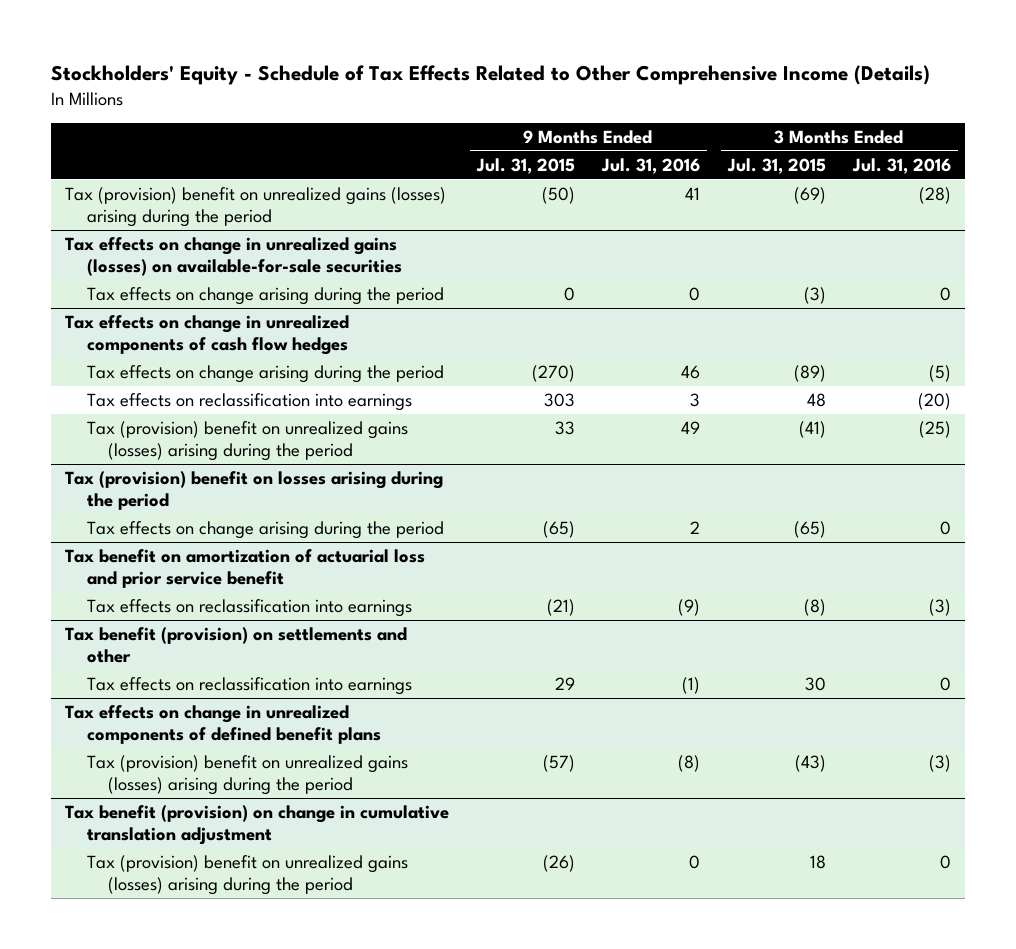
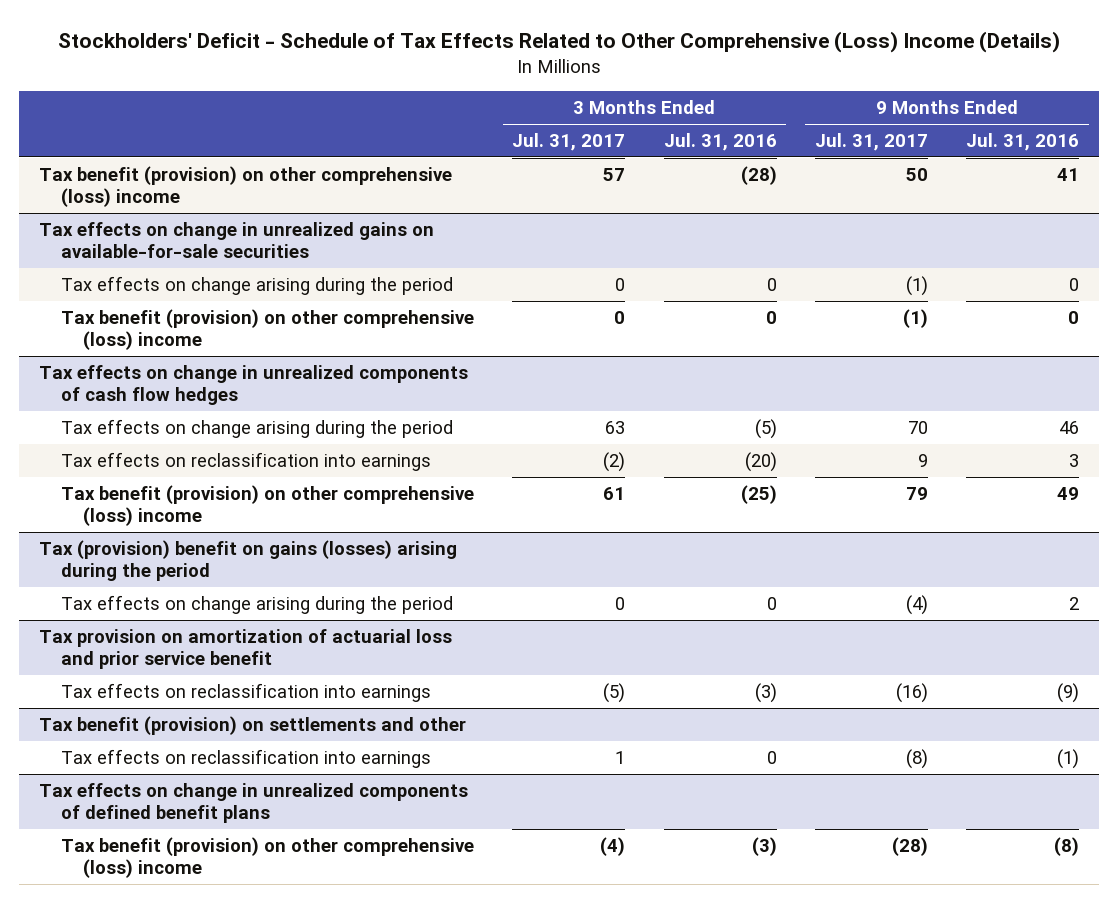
[51,64,931,85] Stockholders' Equity - Schedule of Tax Effects Related to Other Comprehensive Income (Details) -> [57,31,1060,54] Stockholders' Deficit - Schedule of Tax Effects Related to Other Comprehensive (Loss) Income (Details)
[475,157,575,174] Jul. 31, 2015 -> none
[726,157,826,174] Jul. 31, 2015 -> none
none -> [512,132,626,151] Jul. 31, 2017
none -> [815,132,929,151] Jul. 31, 2017
[65,186,447,228] Tax (provision) benefit on unrealized gains (losses) arising during the period -> [38,165,452,208] Tax benefit (provision) on other comprehensive (loss) income
[65,236,402,277] Tax effects on change in unrealized gains (losses) on available-for-sale securities -> [38,221,434,259] Tax effects on change in unrealized gains on available-for-sale securities
none -> [60,308,474,351] Tax benefit (provision) on other comprehensive (loss) income
[86,420,408,462] Tax (provision) benefit on unrealized gains (losses) arising during the period -> [60,484,474,527] Tax benefit (provision) on other comprehensive (loss) income
[65,470,444,511] Tax (provision) benefit on losses arising during the period -> [38,539,457,582] Tax (provision) benefit on gains (losses) arising during the period
[65,548,426,589] Tax benefit on amortization of actuarial loss and prior service benefit -> [38,628,452,670] Tax provision on amortization of actuarial loss and prior service benefit
[65,804,450,846] Tax benefit (provision) on change in cumulative translation adjustment -> none
[86,854,408,896] Tax (provision) benefit on unrealized gains (losses) arising during the period -> none
[86,754,408,796] Tax (provision) benefit on unrealized gains (losses) arising during the period -> [60,836,474,879] Tax benefit (provision) on other comprehensive (loss) income

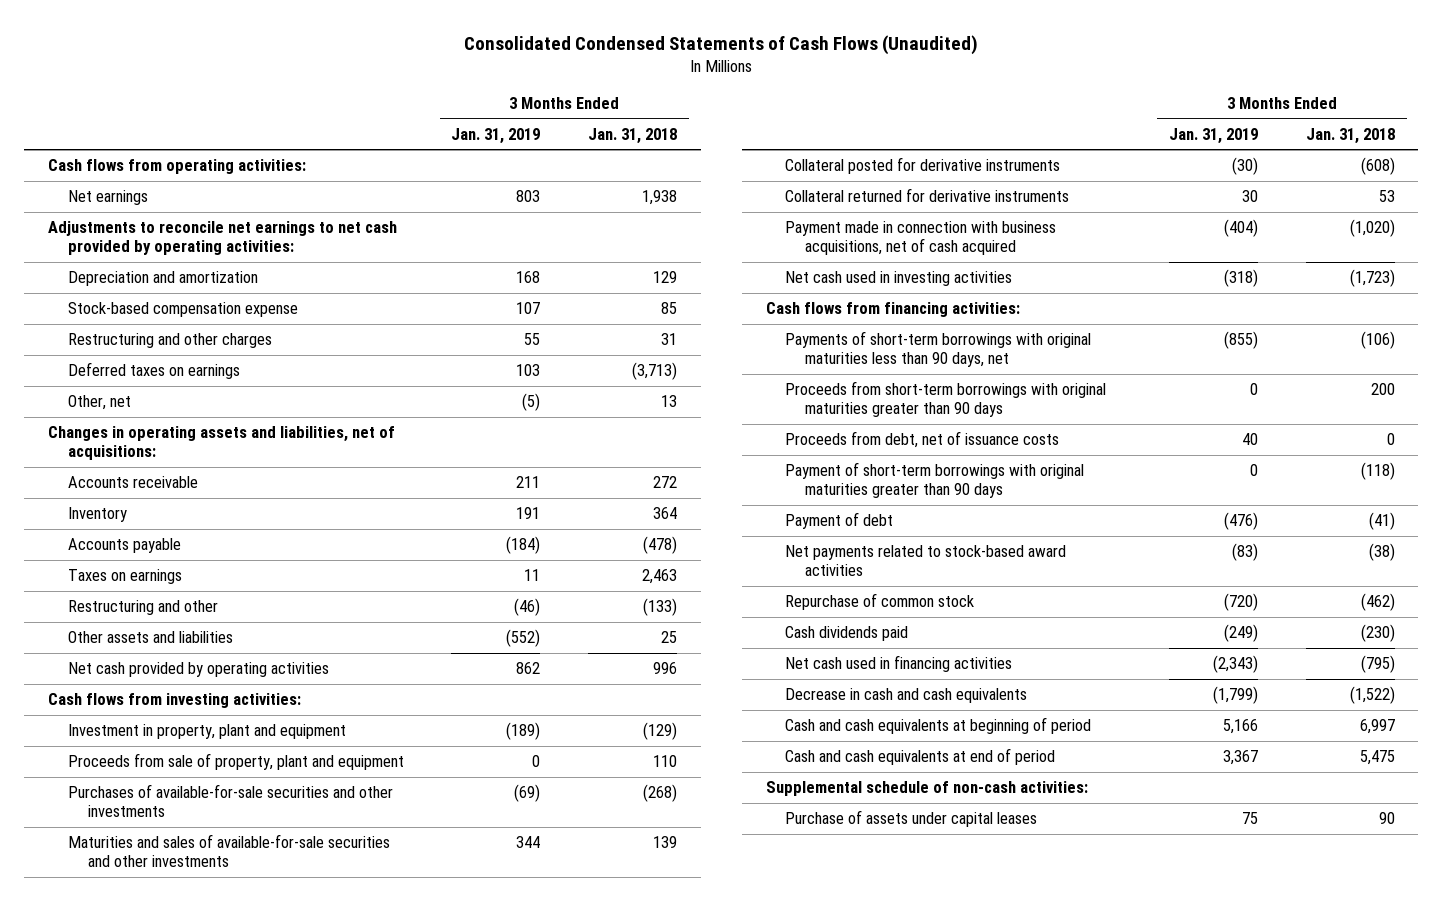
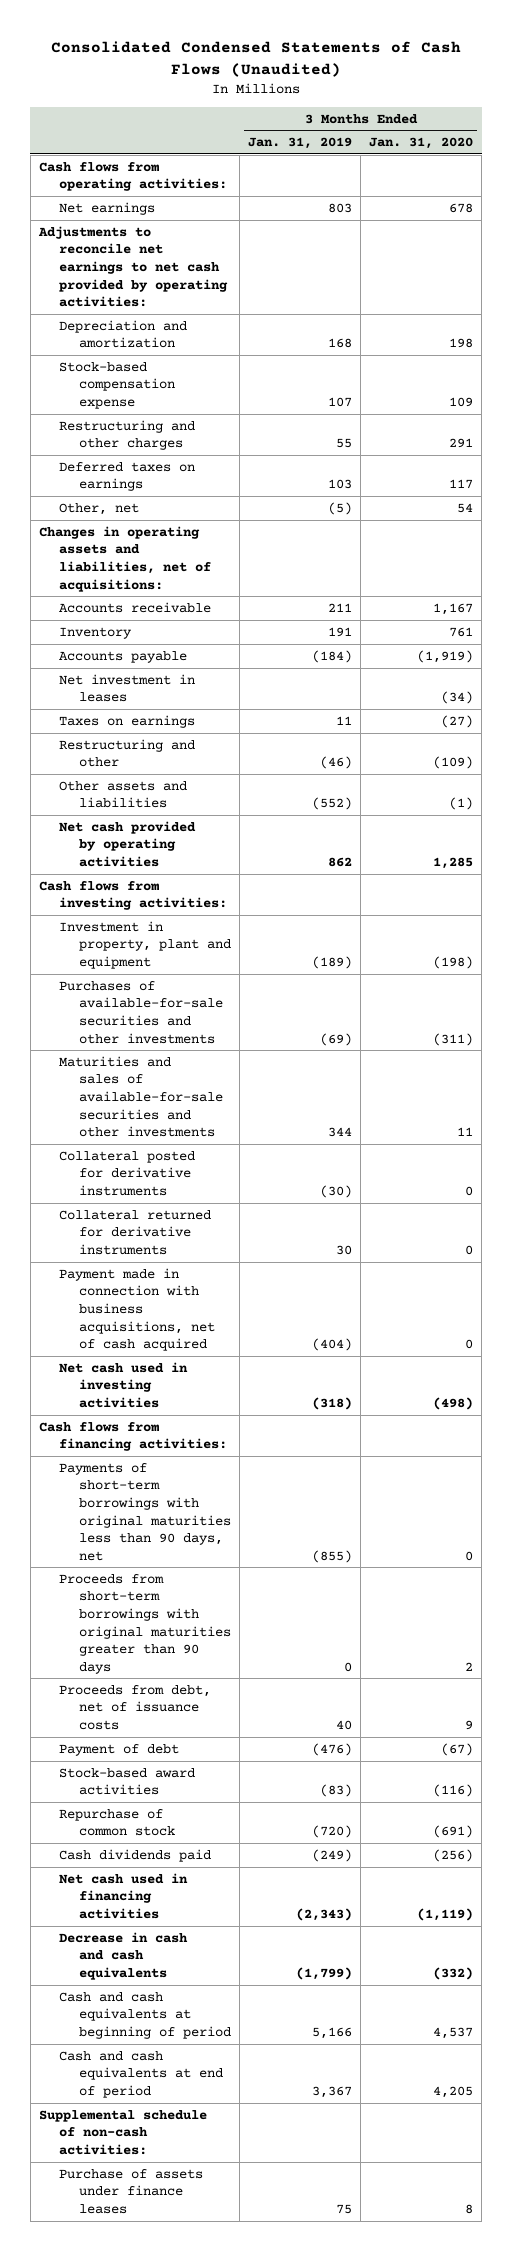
[588,127,678,144] Jan. 31, 2018 -> none
none -> [369,137,474,150] Jan. 31, 2020
none -> [58,673,195,703] Net investment in leases
[67,753,404,771] Proceeds from sale of property, plant and equipment -> none
[785,462,1085,499] Payment of short-term borrowings with original maturities greater than 90 days -> none
[785,545,1067,577] Net payments related to stock-based award activities -> [58,1767,195,1796] Stock-based award activities
[785,810,1038,828] Purchase of assets under capital leases -> [58,2168,203,2214] Purchase of assets under finance leases

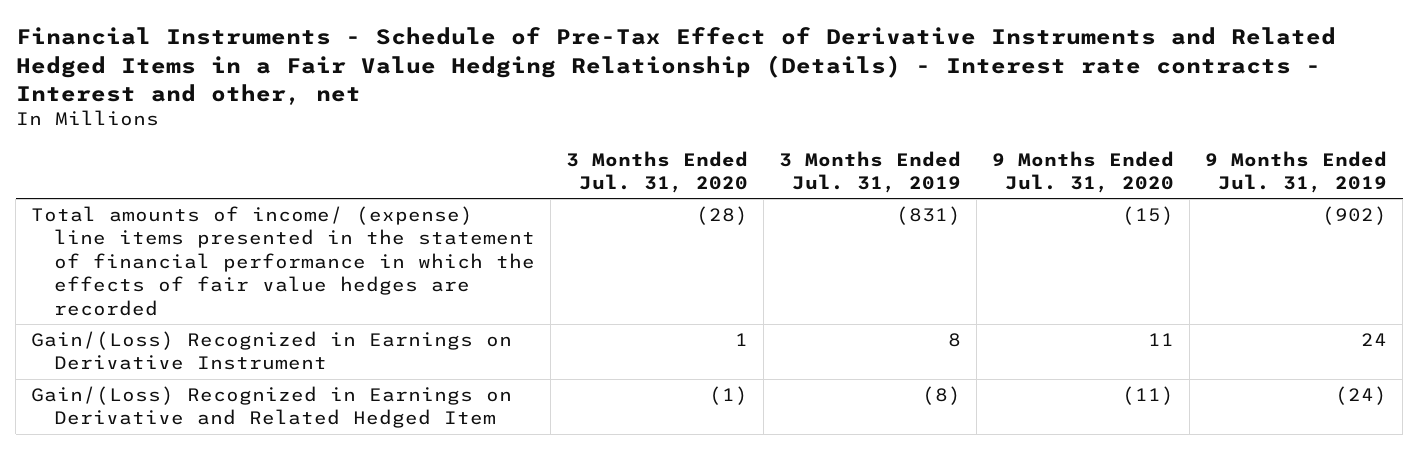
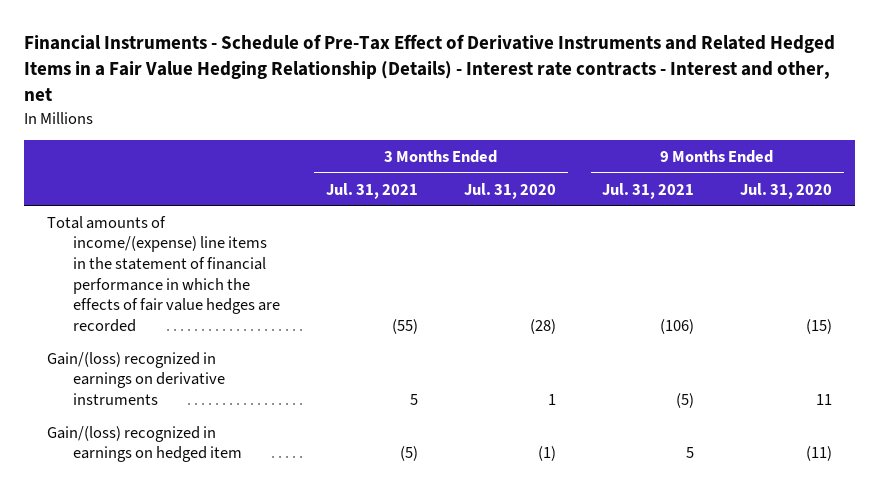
[779,150,962,194] 3 Months Ended Jul. 31, 2019 -> none
[1205,150,1388,194] 9 Months Ended Jul. 31, 2019 -> none
none -> [325,182,418,199] Jul. 31, 2021
none -> [602,182,695,199] Jul. 31, 2021
[31,206,536,316] Total amounts of income/ (expense) line items presented in the statement of financial performance in which the effects of fair value hedges are recorded -> [46,215,280,333] Total amounts of income/(expense) line items in the statement of financial performance in which the effects of fair value hedges are recorded
[31,331,513,371] Gain/(Loss) Recognized in Earnings on Derivative Instrument -> [46,351,225,406] Gain/(loss) recognized in earnings on derivative instruments
[31,386,513,429] Gain/(Loss) Recognized in Earnings on Derivative and Related Hedged Item -> [46,425,242,463] Gain/(loss) recognized in earnings on hedged item

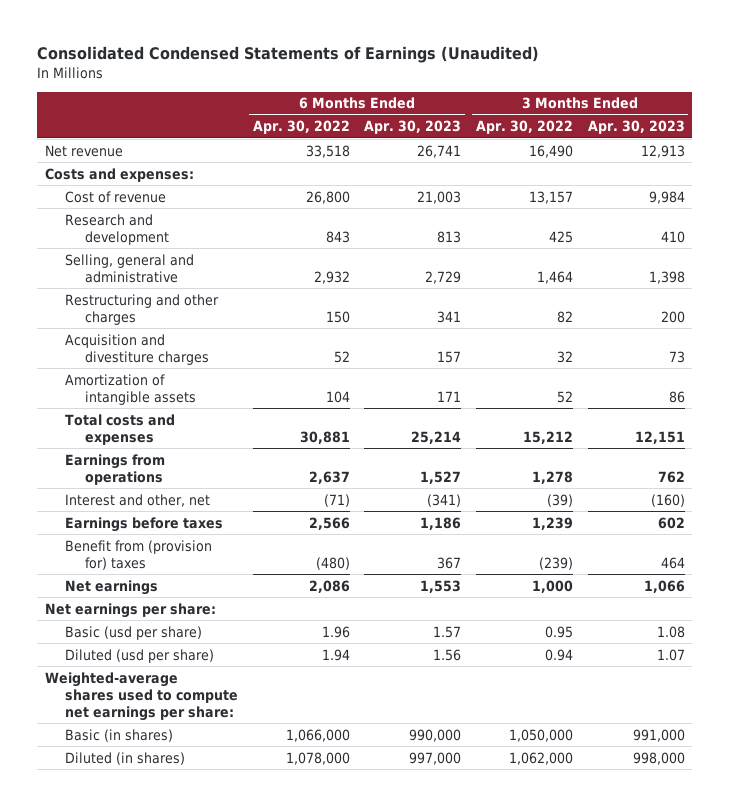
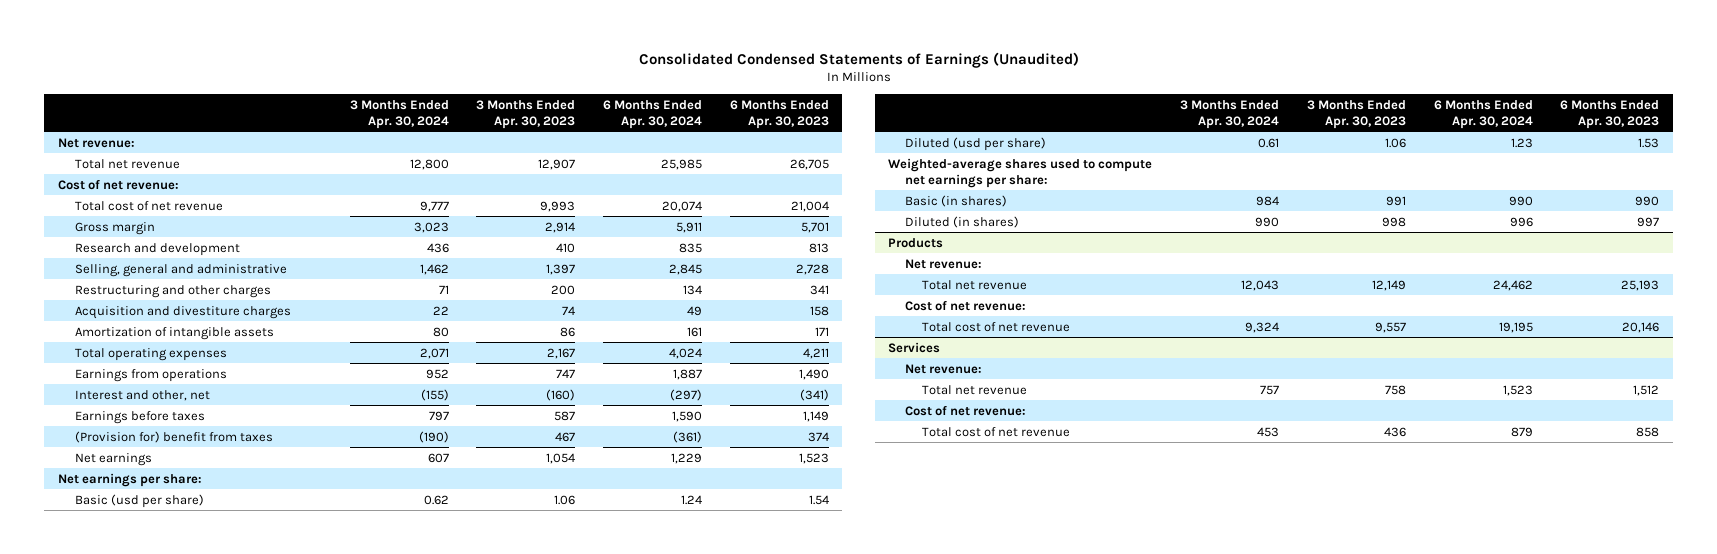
[252,120,350,135] Apr. 30, 2022 -> none
[475,120,573,135] Apr. 30, 2022 -> none
none -> [349,99,449,129] 3 Months Ended Apr. 30, 2024
none -> [602,99,702,129] 6 Months Ended Apr. 30, 2024
none -> [57,137,135,148] Net revenue:
[44,144,123,157] Net revenue -> [74,158,180,169] Total net revenue
[417,144,462,158] 26,741 -> [789,158,829,170] 26,705
[640,144,685,158] 12,913 -> [538,158,576,170] 12,907
[44,167,194,182] Costs and expenses: -> [57,178,179,190] Cost of net revenue:
[64,190,166,203] Cost of revenue -> [74,200,223,211] Total cost of net revenue
[417,190,462,204] 21,003 -> [790,200,829,212] 21,004
[648,190,685,204] 9,984 -> [540,200,576,212] 9,993
none -> [74,221,155,235] Gross margin
[425,270,462,284] 2,729 -> [795,263,829,275] 2,728
[648,270,685,284] 1,398 -> [546,263,576,275] 1,397
[437,350,462,363] 157 -> [809,305,829,316] 158
[668,350,685,363] 73 -> [562,305,576,315] 74
[64,413,175,445] Total costs and expenses -> [74,347,227,361] Total operating expenses
[411,430,462,444] 25,214 -> [802,347,829,359] 4,211
[634,430,685,444] 12,151 -> [547,347,576,359] 2,167
[420,470,462,484] 1,527 -> [798,368,829,380] 1,490
[657,470,685,483] 762 -> [556,368,576,378] 747
[420,516,462,530] 1,186 -> [802,410,829,422] 1,149
[657,516,685,529] 602 -> [554,410,576,421] 587
[64,539,212,570] Benefit from (provision for) taxes -> [74,430,273,443] (Provision for) benefit from taxes
[437,556,462,569] 367 -> [807,431,829,442] 374
[660,556,685,569] 464 -> [555,431,576,442] 467
[420,579,462,593] 1,553 -> [798,452,829,464] 1,523
[643,579,685,593] 1,066 -> [546,452,576,464] 1,054
[433,625,462,638] 1.57 -> [808,494,829,505] 1.54
[656,625,685,638] 1.08 -> [554,494,576,505] 1.06
[433,648,462,661] 1.56 -> [1638,137,1660,148] 1.53
[656,648,685,661] 1.07 -> [1384,137,1406,148] 1.06
[409,728,462,742] 990,000 -> [1635,195,1660,206] 990
[632,728,685,742] 991,000 -> [1385,195,1406,206] 991
[409,751,462,765] 997,000 -> [1637,216,1660,227] 997
[632,751,685,765] 998,000 -> [1381,216,1406,227] 998
none -> [888,237,944,248] Products
none -> [905,258,983,269] Net revenue:
none -> [921,279,1027,290] Total net revenue
none -> [905,299,1027,311] Cost of net revenue:
none -> [921,321,1070,332] Total cost of net revenue
none -> [888,341,941,353] Services
none -> [905,363,983,374] Net revenue:
none -> [921,384,1027,395] Total net revenue
none -> [905,404,1027,416] Cost of net revenue:
none -> [921,426,1070,437] Total cost of net revenue

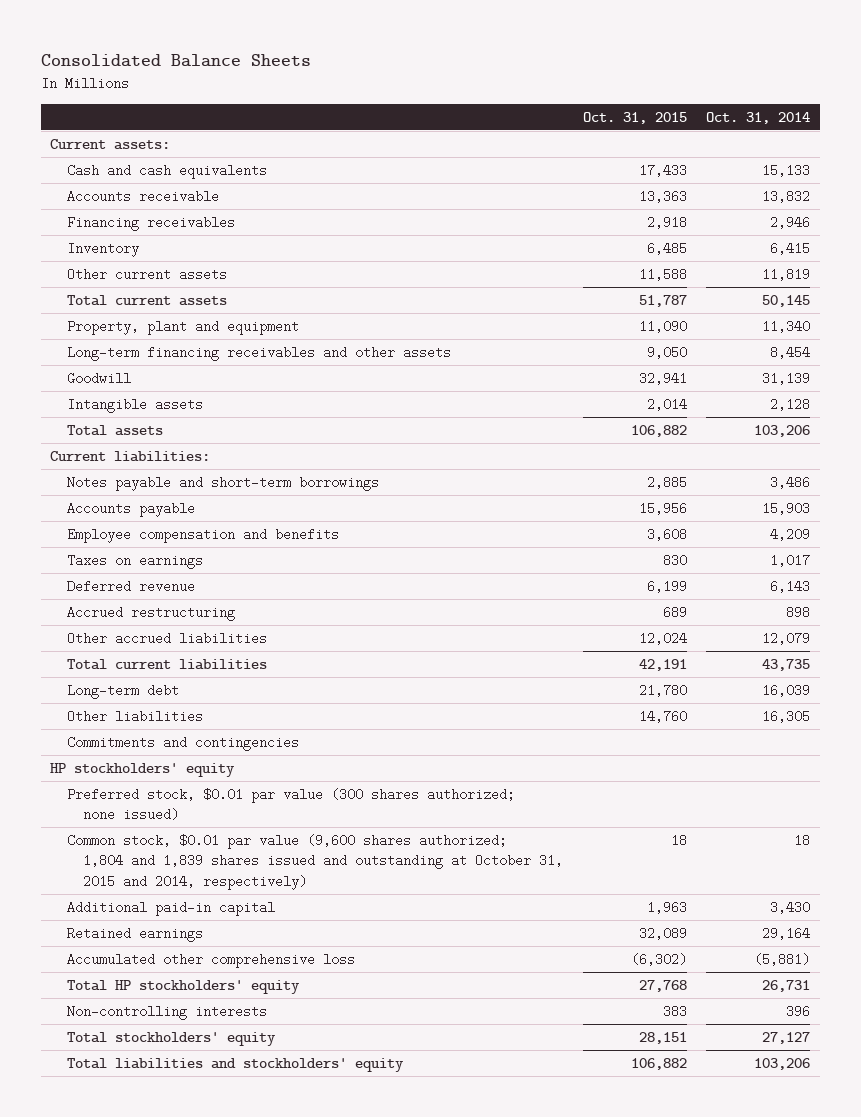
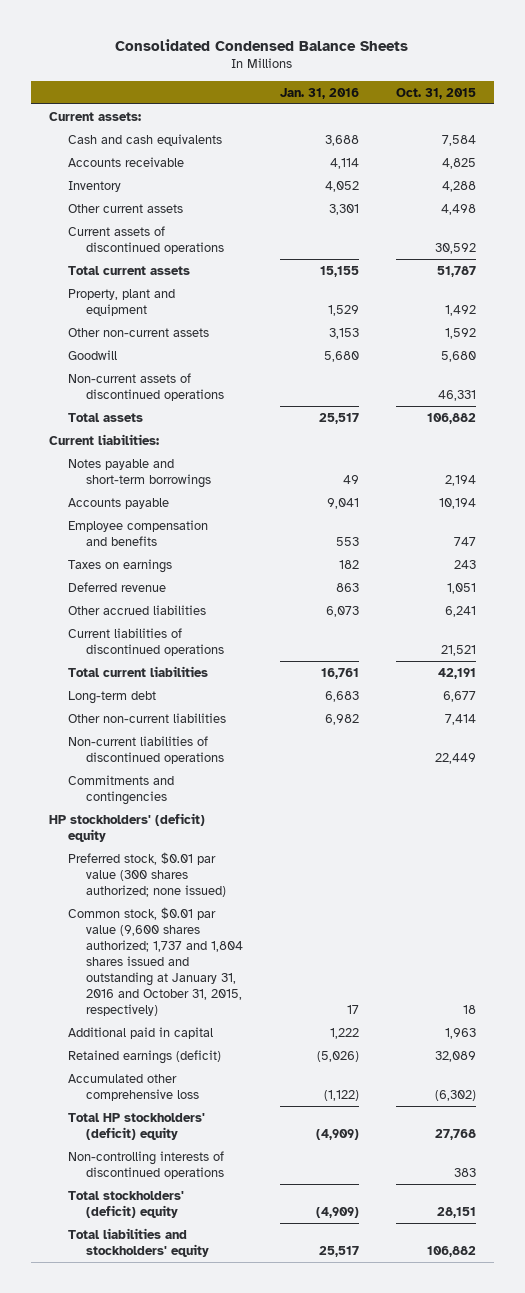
[40,53,311,67] Consolidated Balance Sheets -> [115,38,409,51] Consolidated Condensed Balance Sheets
[706,111,811,124] Oct. 31, 2014 -> none
none -> [280,87,360,99] Jan. 31, 2016
[66,215,235,231] Financing receivables -> none
[638,163,687,177] 17,433 -> [441,134,476,146] 7,584
[638,189,687,203] 13,363 -> [441,157,476,169] 4,825
[646,241,687,255] 6,485 -> [441,180,476,192] 4,288
[638,267,687,281] 11,588 -> [440,203,476,215] 4,498
none -> [67,225,225,254] Current assets of discontinued operations
[66,397,203,413] Intangible assets -> none
[638,319,687,333] 11,090 -> [444,304,476,316] 1,492
[66,345,451,361] Long-term financing receivables and other assets -> [67,327,209,337] Other non-current assets
[646,345,687,359] 9,050 -> [444,327,476,339] 1,592
[638,371,687,385] 32,941 -> [440,350,476,362] 5,680
none -> [67,372,225,401] Non-current assets of discontinued operations
[66,605,235,621] Accrued restructuring -> none
[646,475,687,489] 2,885 -> [444,474,476,486] 2,194
[638,501,687,515] 15,956 -> [438,497,476,509] 10,194
[646,527,687,541] 3,608 -> [453,536,476,546] 747
[662,553,687,567] 830 -> [453,559,476,569] 243
[646,579,687,593] 6,199 -> [446,582,476,594] 1,051
[638,631,687,645] 12,024 -> [444,605,476,617] 6,241
none -> [67,627,225,656] Current liabilities of discontinued operations
[638,683,687,697] 21,780 -> [442,690,476,702] 6,677
[66,709,203,723] Other liabilities -> [67,712,226,723] Other non-current liabilities
[638,709,687,723] 14,760 -> [444,713,476,725] 7,414
none -> [67,735,225,764] Non-current liabilities of discontinued operations
[50,762,236,777] HP stockholders' equity -> [48,812,205,842] HP stockholders' (deficit) equity
[66,833,564,890] Common stock, $0.01 par value (9,600 shares authorized; 1,804 and 1,839 shares issued and outstanding at October 31, 2015 and 2014, respectively) -> [67,906,244,1016] Common stock, $0.01 par value (9,600 shares authorized; 1,737 and 1,804 shares issued and outstanding at January 31, 2016 and October 31, 2015, respectively)
[66,900,275,916] Additional paid-in capital -> [67,1026,213,1039] Additional paid in capital
[66,926,203,942] Retained earnings -> [67,1049,221,1064] Retained earnings (deficit)
[66,979,300,994] Total HP stockholders' equity -> [67,1112,205,1140] Total HP stockholders' (deficit) equity
[66,1004,267,1020] Non-controlling interests -> [67,1150,225,1179] Non-controlling interests of discontinued operations
[66,1031,276,1046] Total stockholders' equity -> [67,1190,184,1218] Total stockholders' (deficit) equity

